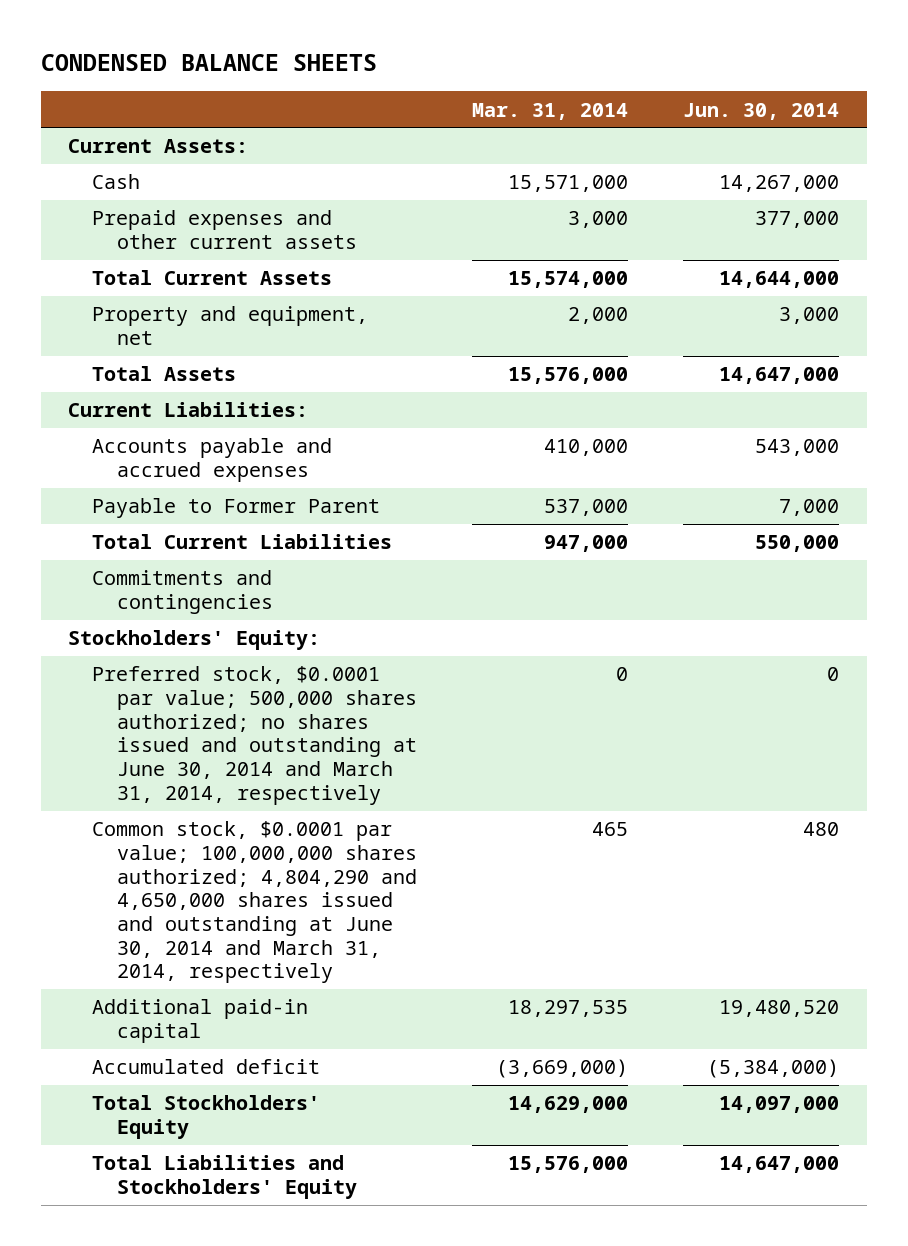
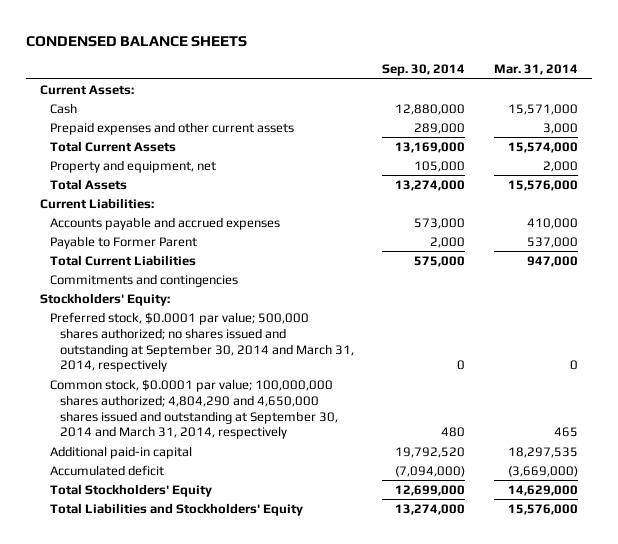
[683,102,840,120] Jun. 30, 2014 -> none
none -> [382,64,466,77] Sep. 30, 2014
[92,666,417,805] Preferred stock, $0.0001 par value; 500,000 shares authorized; no shares issued and outstanding at June 30, 2014 and March 31, 2014, respectively -> [50,311,355,373] Preferred stock, $0.0001 par value; 500,000 shares authorized; no shares issued and outstanding at September 30, 2014 and March 31, 2014, respectively
[92,821,417,984] Common stock, $0.0001 par value; 100,000,000 shares authorized; 4,804,290 and 4,650,000 shares issued and outstanding at June 30, 2014 and March 31, 2014, respectively -> [50,378,339,440] Common stock, $0.0001 par value; 100,000,000 shares authorized; 4,804,290 and 4,650,000 shares issued and outstanding at September 30, 2014 and March 31, 2014, respectively

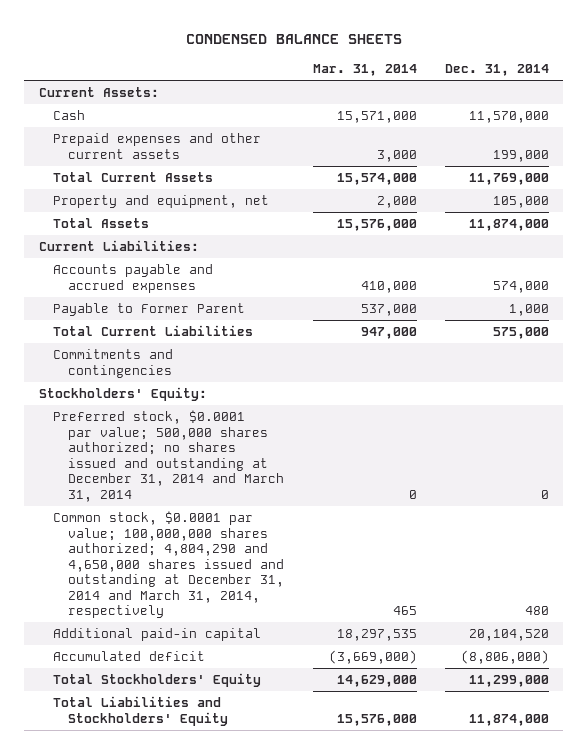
[382,64,466,77] Sep. 30, 2014 -> none
none -> [445,64,550,77] Dec. 31, 2014
[50,311,355,373] Preferred stock, $0.0001 par value; 500,000 shares authorized; no shares issued and outstanding at September 30, 2014 and March 31, 2014, respectively -> [53,410,285,502] Preferred stock, $0.0001 par value; 500,000 shares authorized; no shares issued and outstanding at December 31, 2014 and March 31, 2014
[50,378,339,440] Common stock, $0.0001 par value; 100,000,000 shares authorized; 4,804,290 and 4,650,000 shares issued and outstanding at September 30, 2014 and March 31, 2014, respectively -> [53,511,285,619] Common stock, $0.0001 par value; 100,000,000 shares authorized; 4,804,290 and 4,650,000 shares issued and outstanding at December 31, 2014 and March 31, 2014, respectively

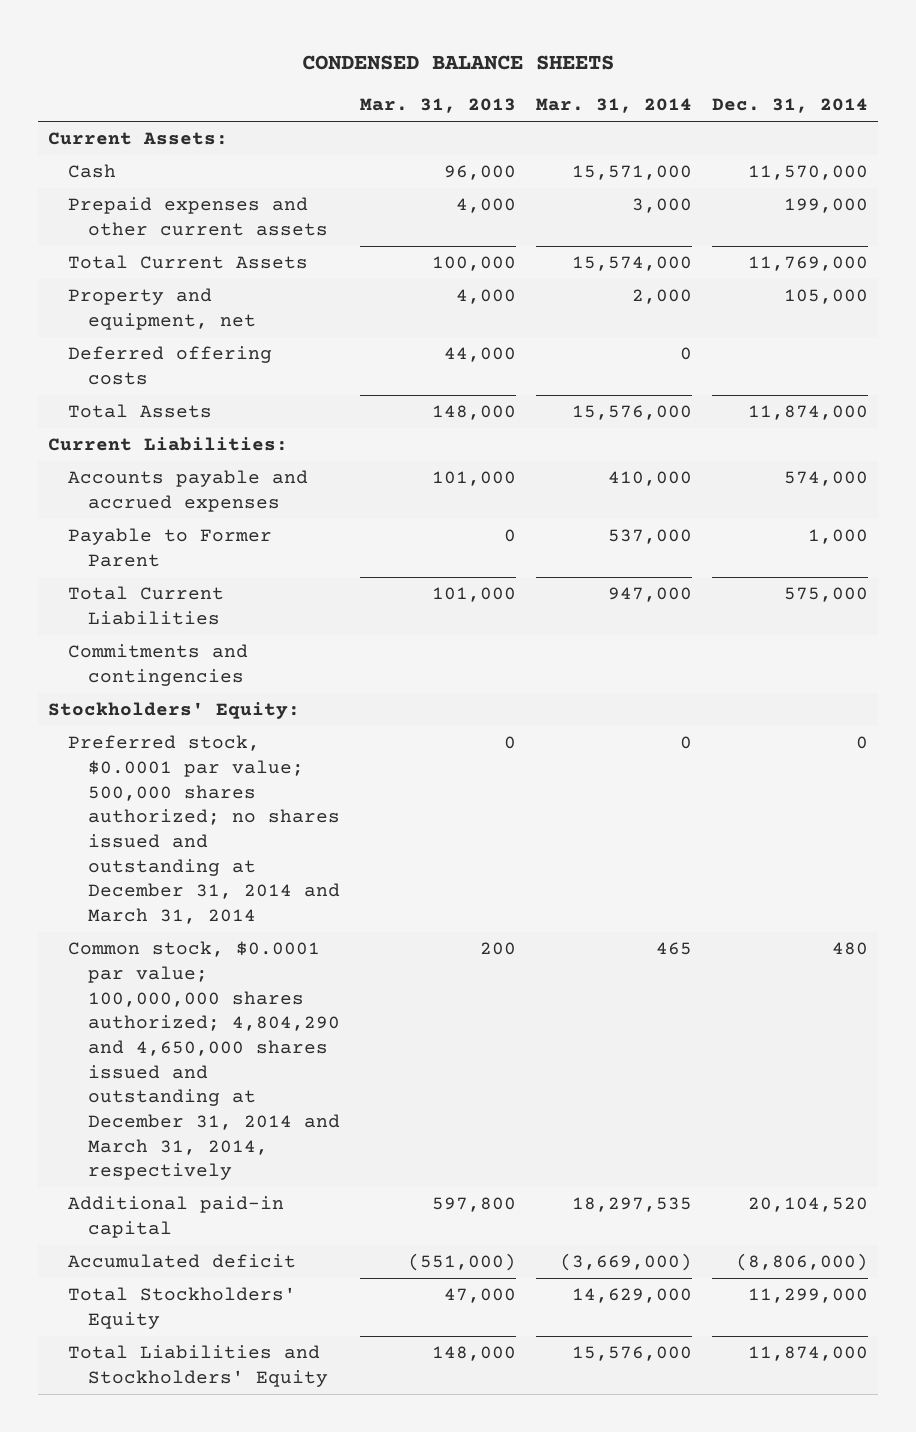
none -> [360,98,517,114] Mar. 31, 2013
none -> [68,346,273,385] Deferred offering costs

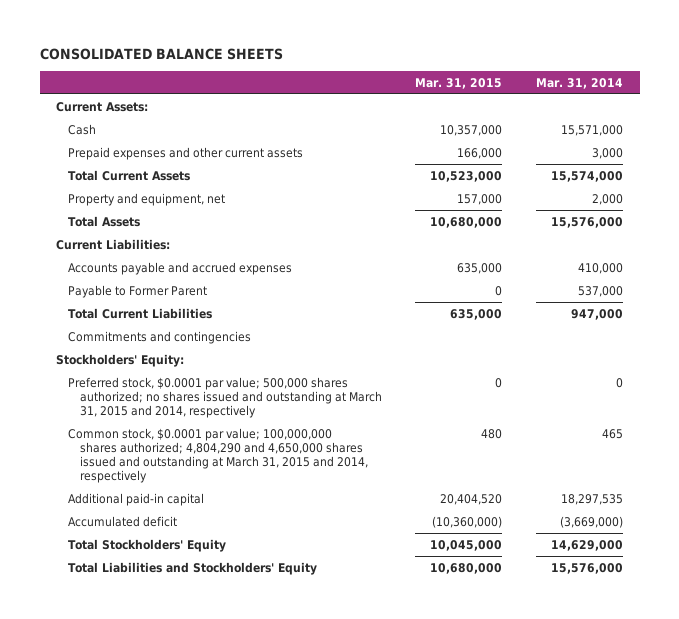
[302,54,615,70] CONDENSED BALANCE SHEETS -> [39,47,283,60] CONSOLIDATED BALANCE SHEETS
[360,98,517,114] Mar. 31, 2013 -> none
[712,98,869,114] Dec. 31, 2014 -> none
none -> [415,77,503,89] Mar. 31, 2015
[68,346,273,385] Deferred offering costs -> none
[68,735,341,925] Preferred stock, $0.0001 par value; 500,000 shares authorized; no shares issued and outstanding at December 31, 2014 and March 31, 2014 -> [68,376,382,419] Preferred stock, $0.0001 par value; 500,000 shares authorized; no shares issued and outstanding at March 31, 2015 and 2014, respectively
[68,941,341,1181] Common stock, $0.0001 par value; 100,000,000 shares authorized; 4,804,290 and 4,650,000 shares issued and outstanding at December 31, 2014 and March 31, 2014, respectively -> [68,427,368,484] Common stock, $0.0001 par value; 100,000,000 shares authorized; 4,804,290 and 4,650,000 shares issued and outstanding at March 31, 2015 and 2014, respectively

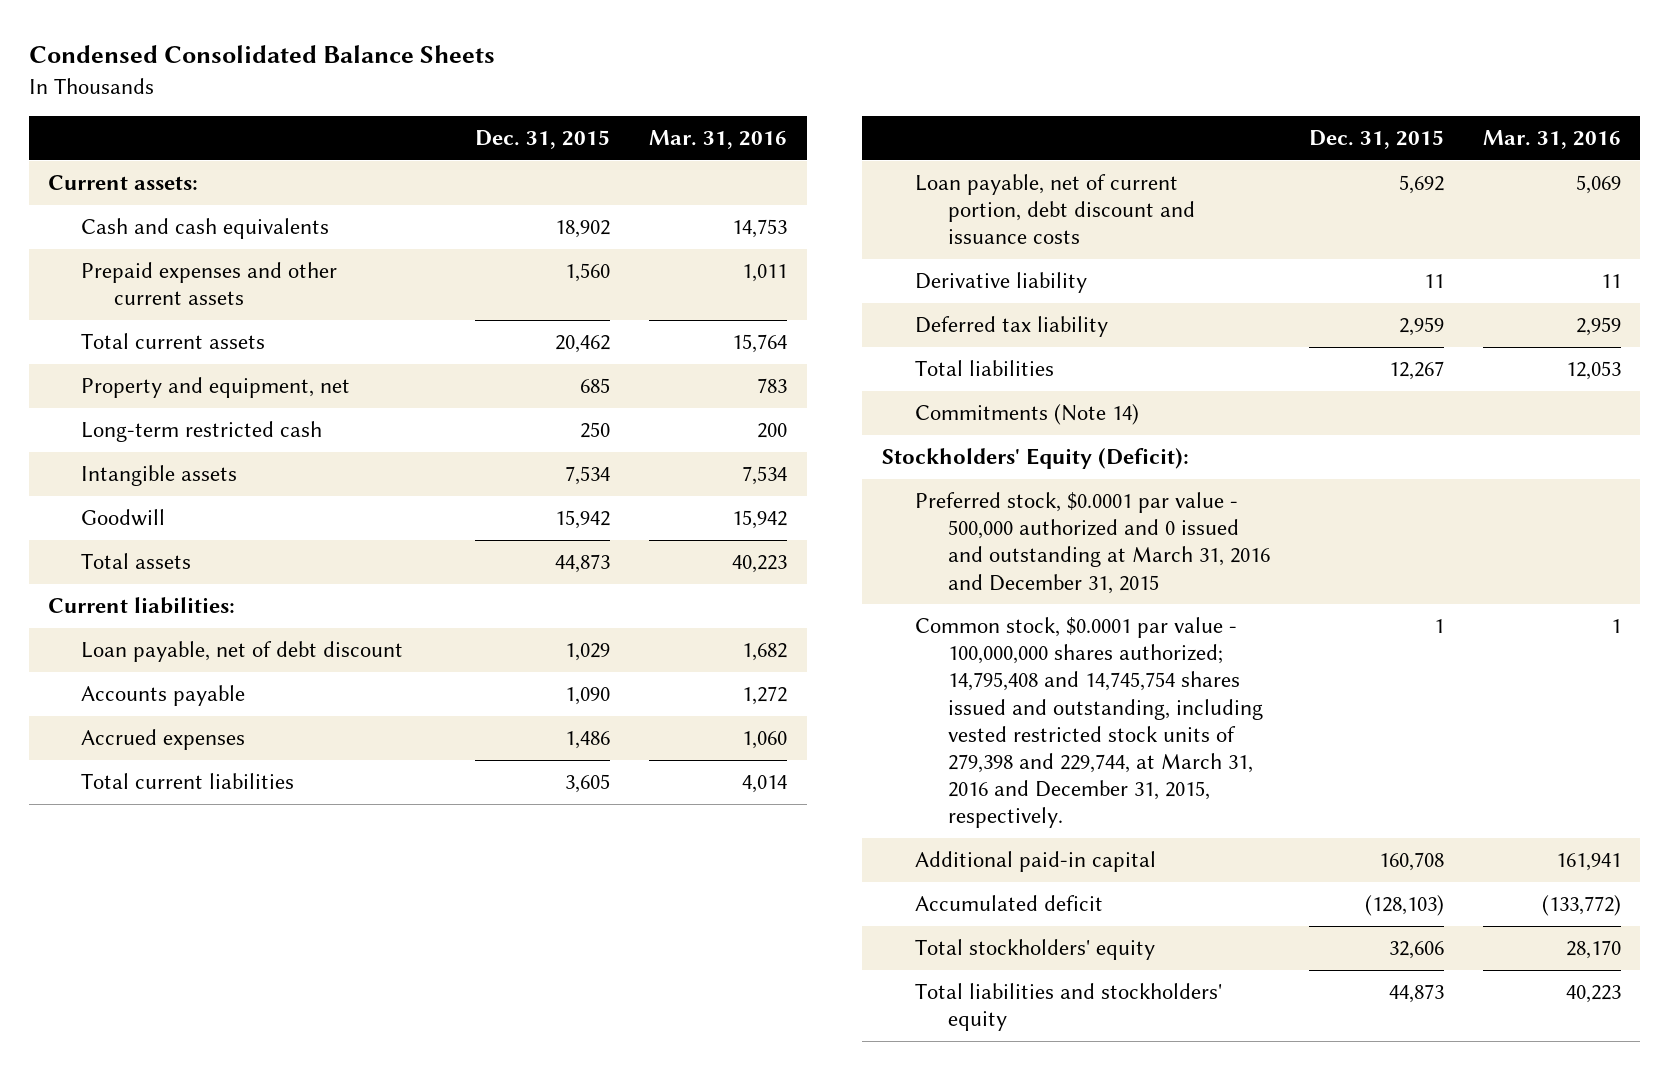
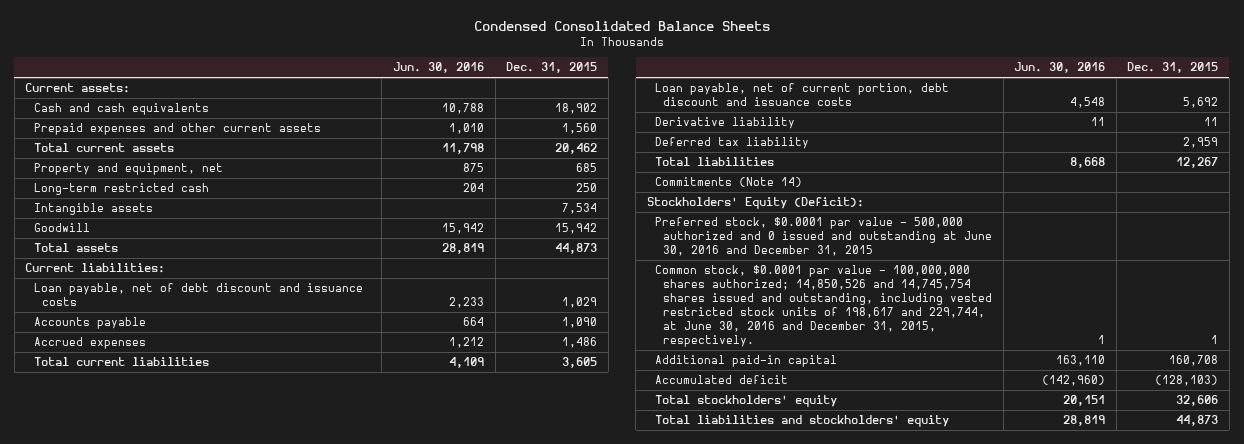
[649,130,788,150] Mar. 31, 2016 -> none
none -> [392,62,484,74] Jun. 30, 2016
[81,641,404,663] Loan payable, net of debt discount -> [33,283,363,307] Loan payable, net of debt discount and issuance costs
[914,492,1270,594] Preferred stock, $0.0001 par value - 500,000 authorized and 0 issued and outstanding at March 31, 2016 and December 31, 2015 -> [654,217,992,257] Preferred stock, $0.0001 par value - 500,000 authorized and 0 issued and outstanding at June 30, 2016 and December 31, 2015
[914,617,1263,829] Common stock, $0.0001 par value - 100,000,000 shares authorized; 14,795,408 and 14,745,754 shares issued and outstanding, including vested restricted stock units of 279,398 and 229,744, at March 31, 2016 and December 31, 2015, respectively. -> [654,265,992,348] Common stock, $0.0001 par value - 100,000,000 shares authorized; 14,850,526 and 14,745,754 shares issued and outstanding, including vested restricted stock units of 198,617 and 229,744, at June 30, 2016 and December 31, 2015, respectively.

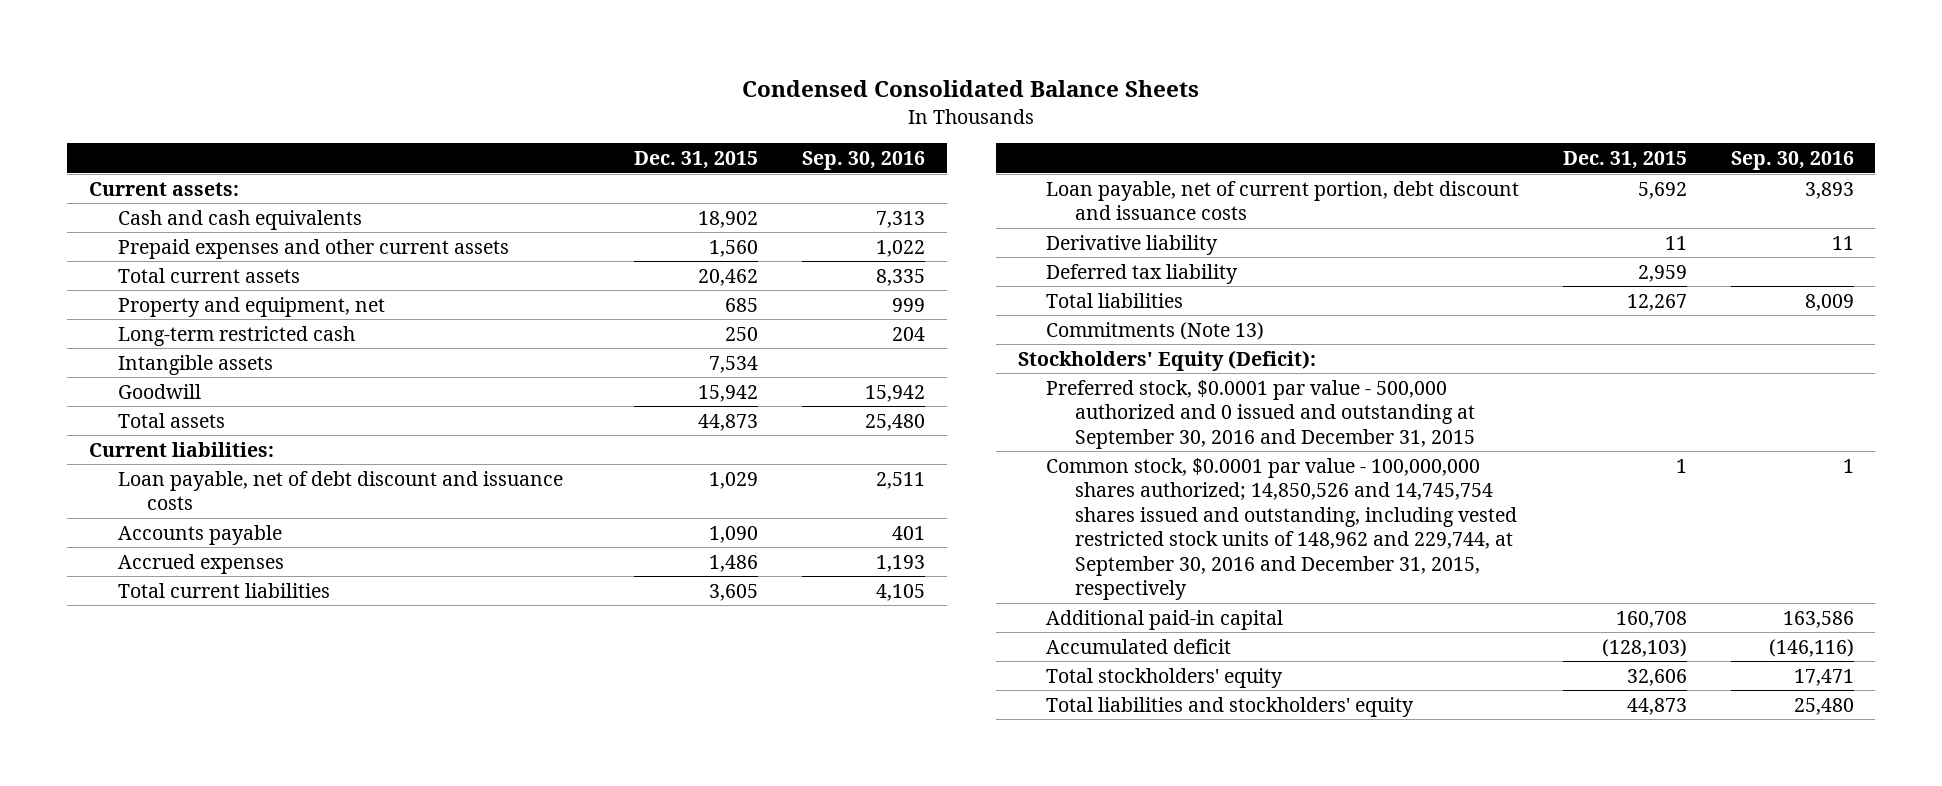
[392,62,484,74] Jun. 30, 2016 -> none
none -> [801,151,925,171] Sep. 30, 2016
[654,177,802,188] Commitments (Note 14) -> [1046,321,1265,340] Commitments (Note 13)
[654,217,992,257] Preferred stock, $0.0001 par value - 500,000 authorized and 0 issued and outstanding at June 30, 2016 and December 31, 2015 -> [1046,379,1476,449] Preferred stock, $0.0001 par value - 500,000 authorized and 0 issued and outstanding at September 30, 2016 and December 31, 2015
[654,265,992,348] Common stock, $0.0001 par value - 100,000,000 shares authorized; 14,850,526 and 14,745,754 shares issued and outstanding, including vested restricted stock units of 198,617 and 229,744, at June 30, 2016 and December 31, 2015, respectively. -> [1046,457,1518,601] Common stock, $0.0001 par value - 100,000,000 shares authorized; 14,850,526 and 14,745,754 shares issued and outstanding, including vested restricted stock units of 148,962 and 229,744, at September 30, 2016 and December 31, 2015, respectively

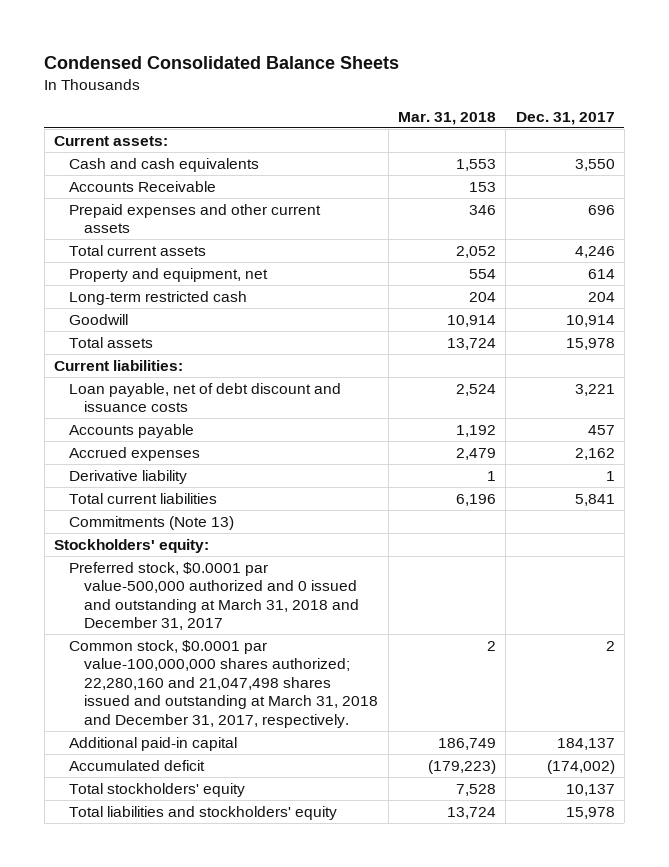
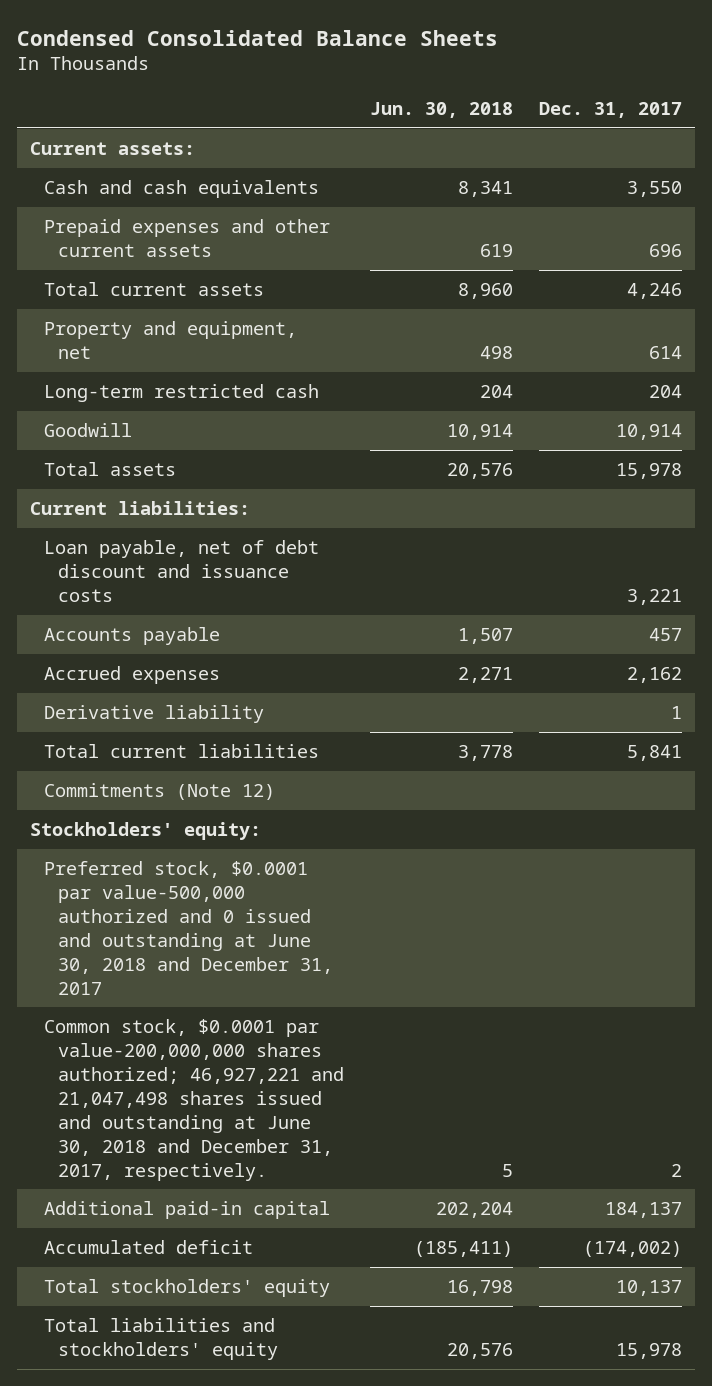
[397,111,496,125] Mar. 31, 2018 -> none
none -> [370,101,514,118] Jun. 30, 2018
[69,180,217,192] Accounts Receivable -> none
[69,515,235,530] Commitments (Note 13) -> [43,782,275,800] Commitments (Note 12)
[69,561,360,631] Preferred stock, $0.0001 par value-500,000 authorized and 0 issued and outstanding at March 31, 2018 and December 31, 2017 -> [43,860,333,995] Preferred stock, $0.0001 par value-500,000 authorized and 0 issued and outstanding at June 30, 2018 and December 31, 2017
[69,639,379,728] Common stock, $0.0001 par value-100,000,000 shares authorized; 22,280,160 and 21,047,498 shares issued and outstanding at March 31, 2018 and December 31, 2017, respectively. -> [43,1018,344,1181] Common stock, $0.0001 par value-200,000,000 shares authorized; 46,927,221 and 21,047,498 shares issued and outstanding at June 30, 2018 and December 31, 2017, respectively.

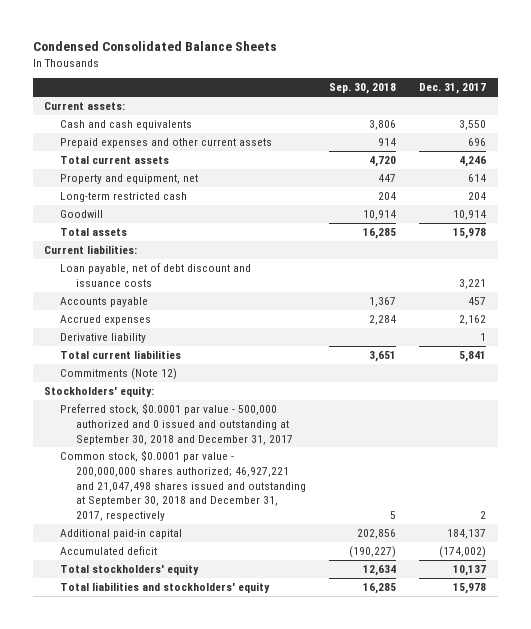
[370,101,514,118] Jun. 30, 2018 -> none
none -> [329,83,397,95] Sep. 30, 2018
[43,860,333,995] Preferred stock, $0.0001 par value-500,000 authorized and 0 issued and outstanding at June 30, 2018 and December 31, 2017 -> [59,403,293,445] Preferred stock, $0.0001 par value - 500,000 authorized and 0 issued and outstanding at September 30, 2018 and December 31, 2017
[43,1018,344,1181] Common stock, $0.0001 par value-200,000,000 shares authorized; 46,927,221 and 21,047,498 shares issued and outstanding at June 30, 2018 and December 31, 2017, respectively. -> [59,450,306,521] Common stock, $0.0001 par value - 200,000,000 shares authorized; 46,927,221 and 21,047,498 shares issued and outstanding at September 30, 2018 and December 31, 2017, respectively

